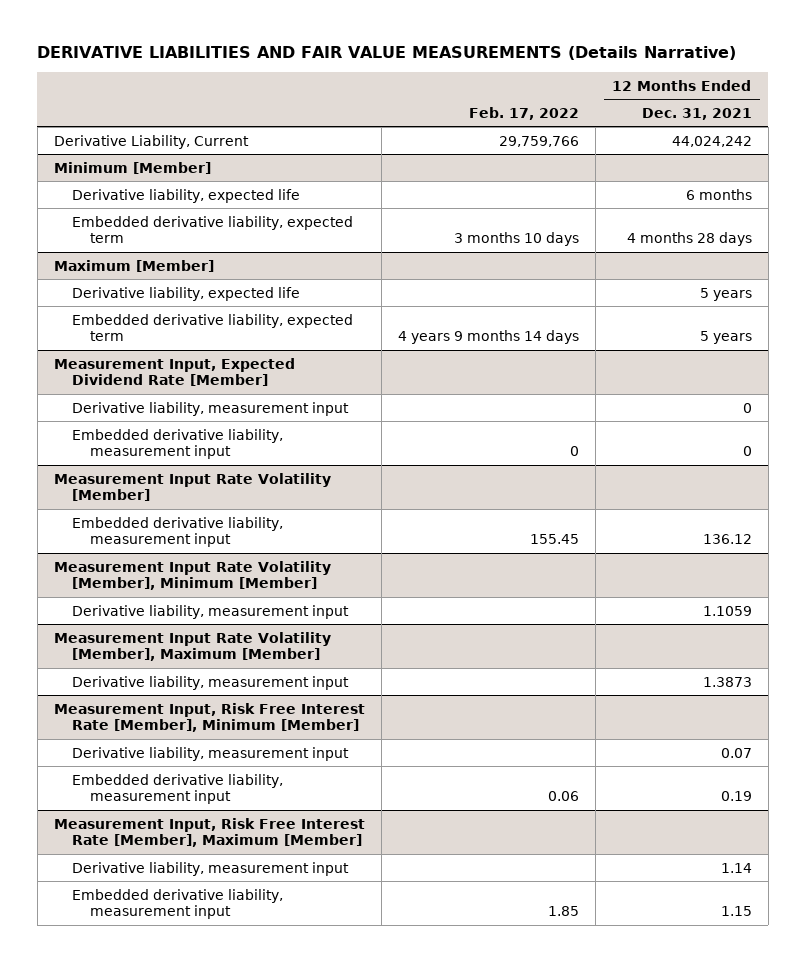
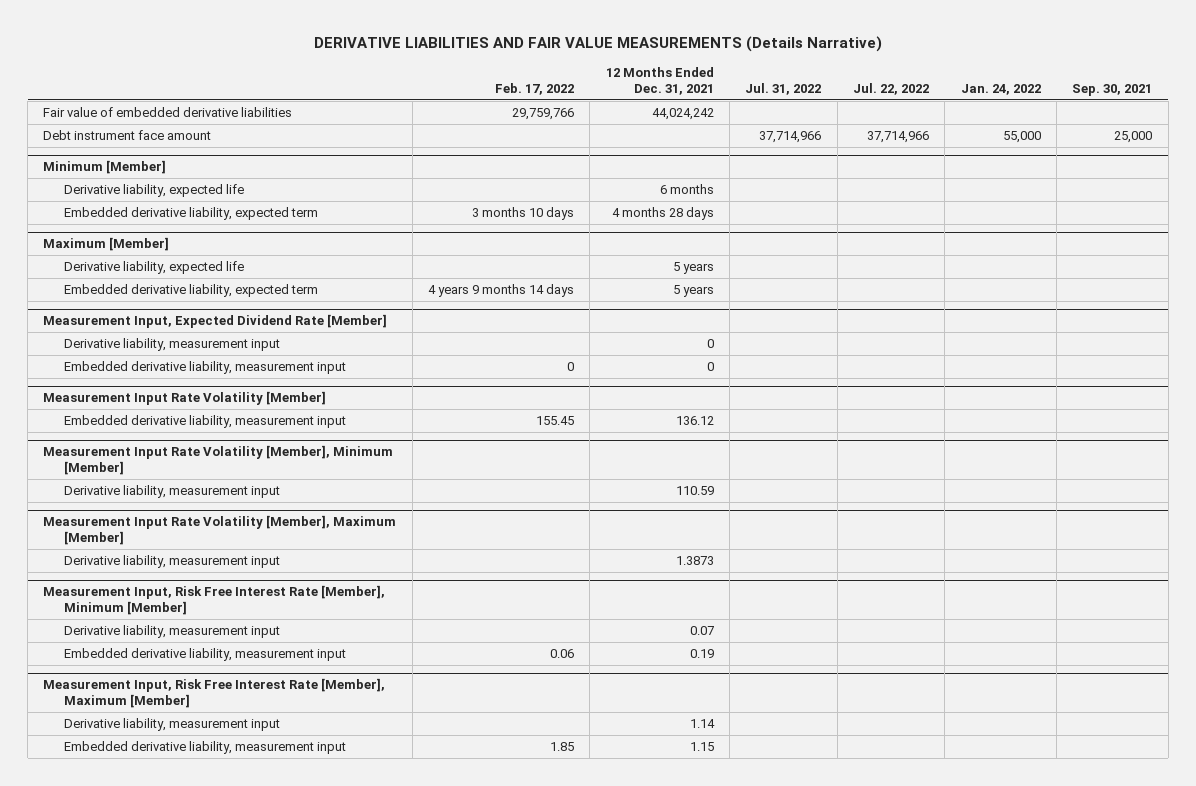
none -> [745,83,822,96] Jul. 31, 2022
none -> [853,83,930,96] Jul. 22, 2022
none -> [960,84,1041,96] Jan. 24, 2022
none -> [1072,84,1153,97] Sep. 30, 2021
[53,134,249,149] Derivative Liability, Current -> [43,106,293,117] Fair value of embedded derivative liabilities
none -> [43,129,212,140] Debt instrument face amount
[702,605,752,616] 1.1059 -> [675,485,714,495] 110.59

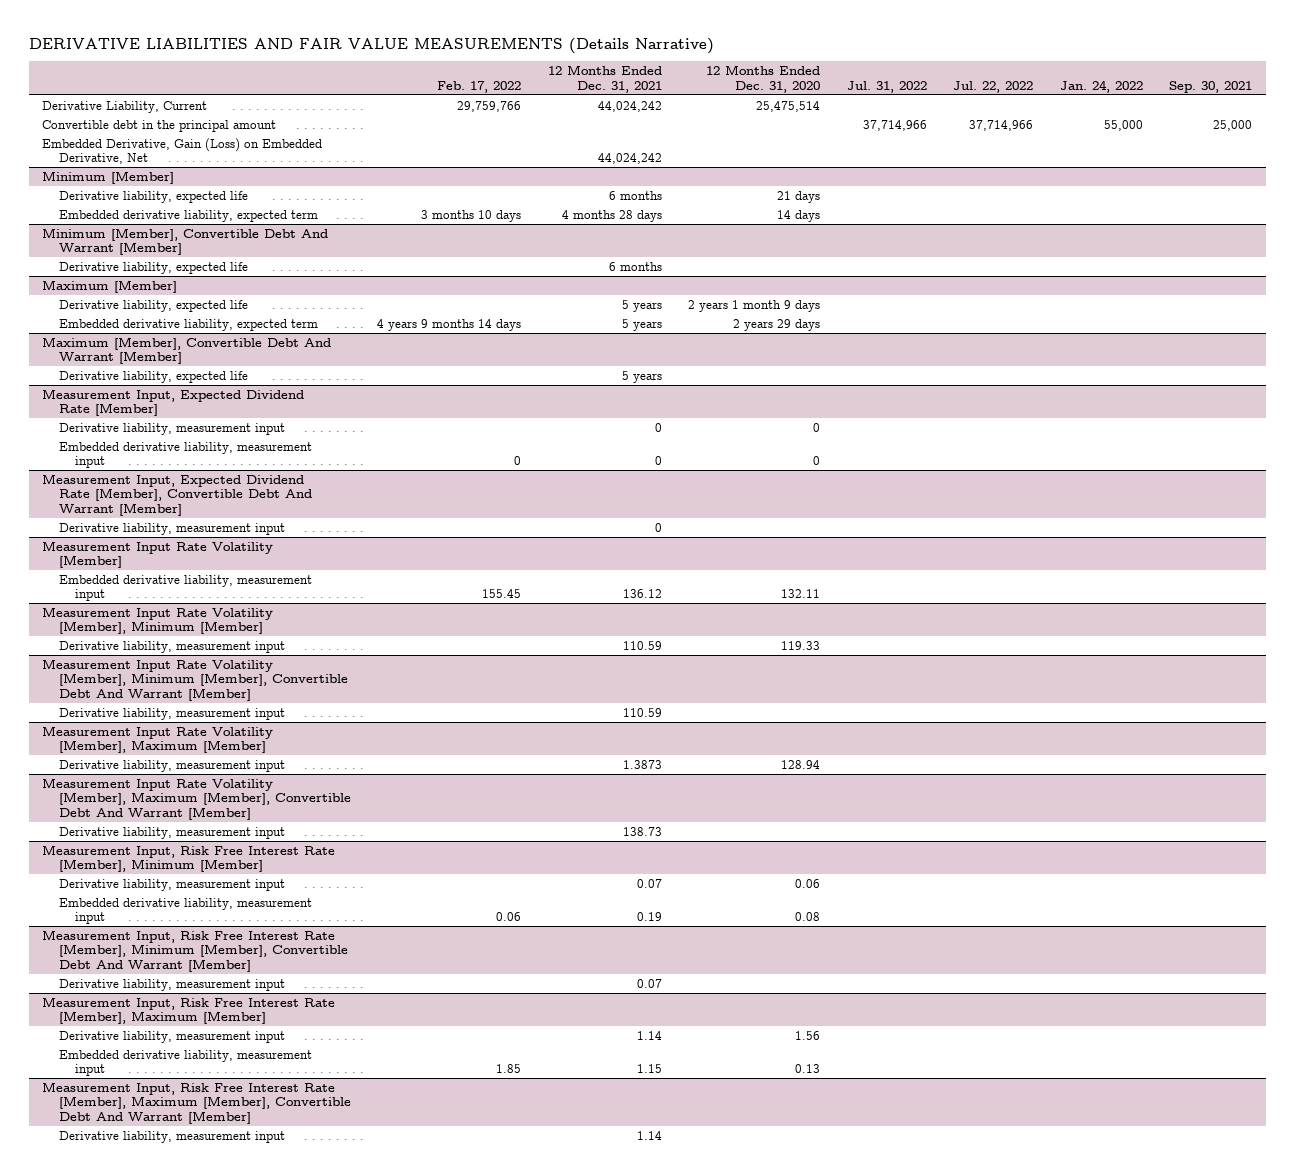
none -> [706,65,821,93] 12 Months Ended Dec. 31, 2020
[43,106,293,117] Fair value of embedded derivative liabilities -> [42,100,208,113] Derivative Liability, Current
[43,129,212,140] Debt instrument face amount -> [42,119,277,132] Convertible debt in the principal amount
none -> [42,137,323,165] Embedded Derivative, Gain (Loss) on Embedded Derivative, Net
none -> [42,227,329,256] Minimum [Member], Convertible Debt And Warrant [Member]
none -> [58,261,248,274] Derivative liability, expected life
none -> [42,336,332,365] Maximum [Member], Convertible Debt And Warrant [Member]
none -> [58,370,248,383] Derivative liability, expected life
none -> [42,473,312,516] Measurement Input, Expected Dividend Rate [Member], Convertible Debt And Warrant [Member]
none -> [58,522,285,535] Derivative liability, measurement input
none -> [42,658,348,701] Measurement Input Rate Volatility [Member], Minimum [Member], Convertible Debt And Warrant [Member]
none -> [58,707,285,720] Derivative liability, measurement input
none -> [42,777,351,820] Measurement Input Rate Volatility [Member], Maximum [Member], Convertible Debt And Warrant [Member]
none -> [58,826,285,839] Derivative liability, measurement input
none -> [42,929,348,972] Measurement Input, Risk Free Interest Rate [Member], Minimum [Member], Convertible Debt And Warrant [Member]
none -> [58,978,285,991] Derivative liability, measurement input
none -> [42,1081,351,1124] Measurement Input, Risk Free Interest Rate [Member], Maximum [Member], Convertible Debt And Warrant [Member]
none -> [58,1130,285,1143] Derivative liability, measurement input

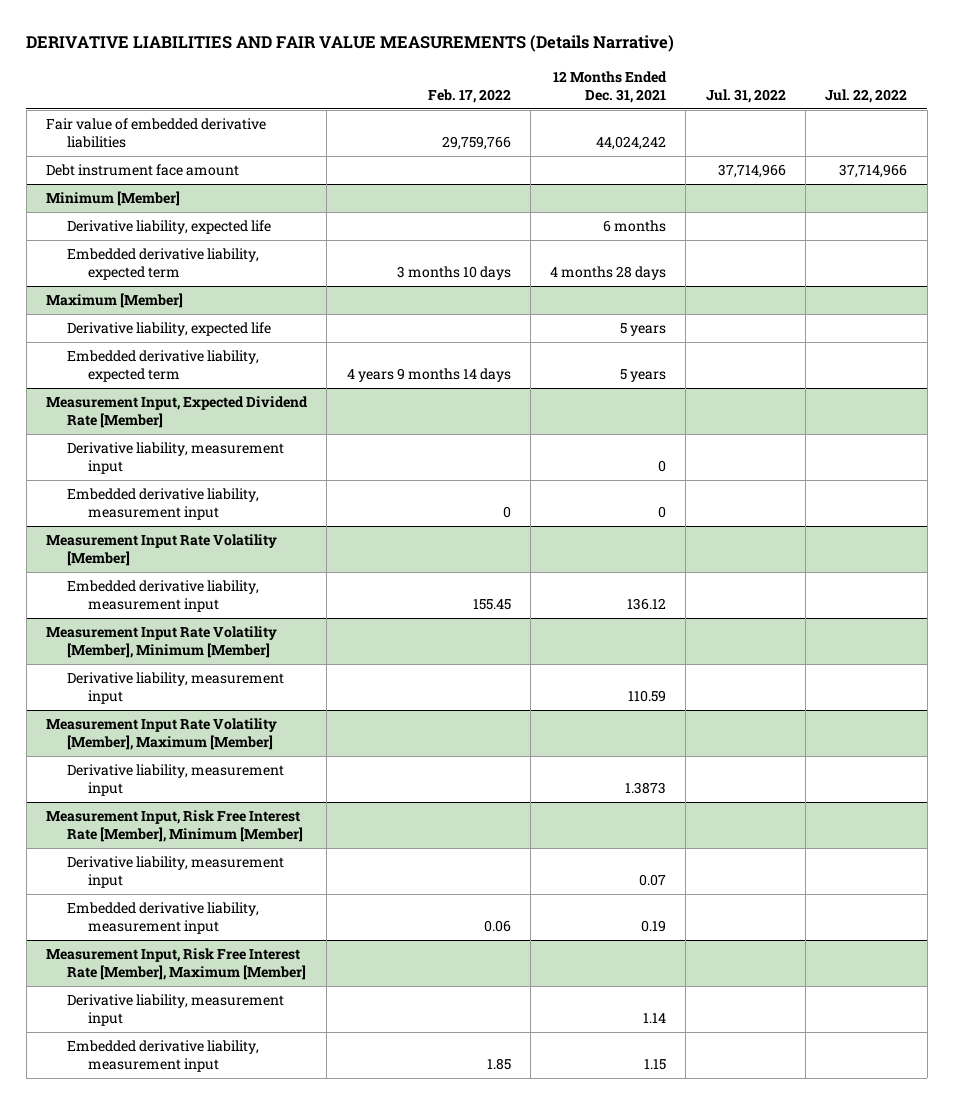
[706,65,821,93] 12 Months Ended Dec. 31, 2020 -> none
[1059,79,1143,93] Jan. 24, 2022 -> none
[1169,80,1253,93] Sep. 30, 2021 -> none
[42,137,323,165] Embedded Derivative, Gain (Loss) on Embedded Derivative, Net -> none
[42,100,208,113] Derivative Liability, Current -> [45,118,266,149] Fair value of embedded derivative liabilities
[42,119,277,132] Convertible debt in the principal amount -> [45,164,239,177] Debt instrument face amount
[42,227,329,256] Minimum [Member], Convertible Debt And Warrant [Member] -> none
[58,261,248,274] Derivative liability, expected life -> none
[42,336,332,365] Maximum [Member], Convertible Debt And Warrant [Member] -> none
[58,370,248,383] Derivative liability, expected life -> none
[42,473,312,516] Measurement Input, Expected Dividend Rate [Member], Convertible Debt And Warrant [Member] -> none
[58,522,285,535] Derivative liability, measurement input -> none
[42,658,348,701] Measurement Input Rate Volatility [Member], Minimum [Member], Convertible Debt And Warrant [Member] -> none
[58,707,285,720] Derivative liability, measurement input -> none
[42,777,351,820] Measurement Input Rate Volatility [Member], Maximum [Member], Convertible Debt And Warrant [Member] -> none
[58,826,285,839] Derivative liability, measurement input -> none
[42,929,348,972] Measurement Input, Risk Free Interest Rate [Member], Minimum [Member], Convertible Debt And Warrant [Member] -> none
[58,978,285,991] Derivative liability, measurement input -> none
[42,1081,351,1124] Measurement Input, Risk Free Interest Rate [Member], Maximum [Member], Convertible Debt And Warrant [Member] -> none
[58,1130,285,1143] Derivative liability, measurement input -> none

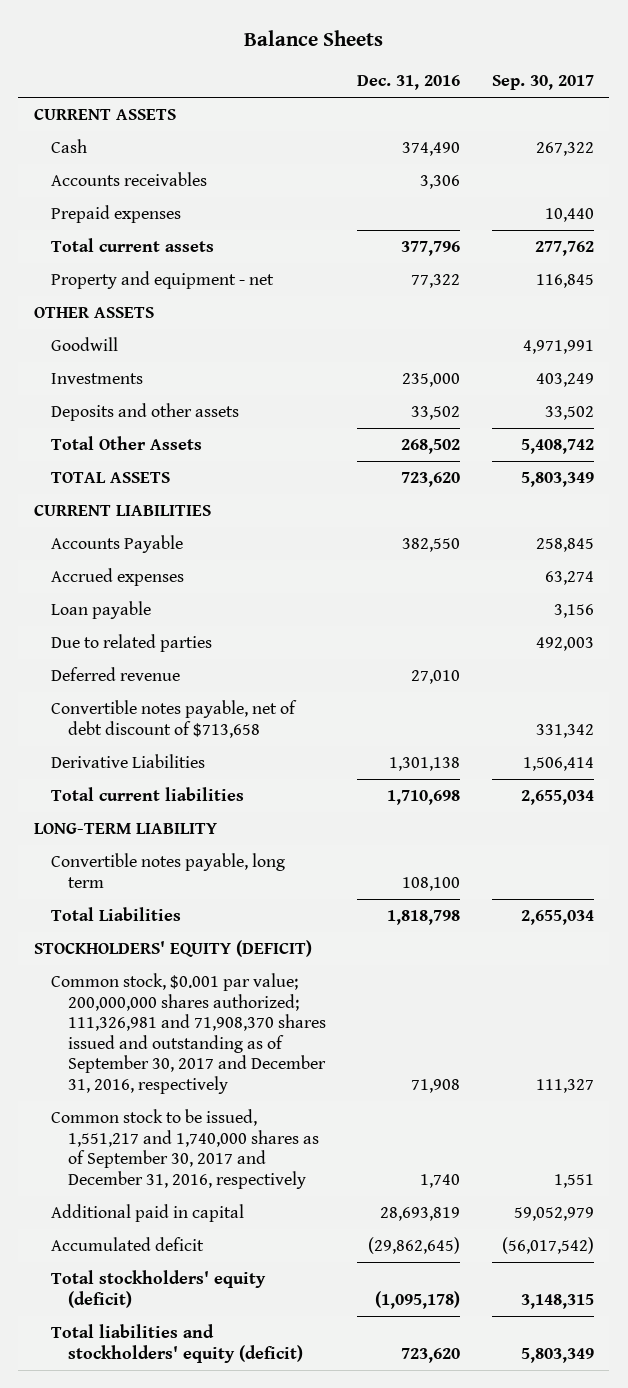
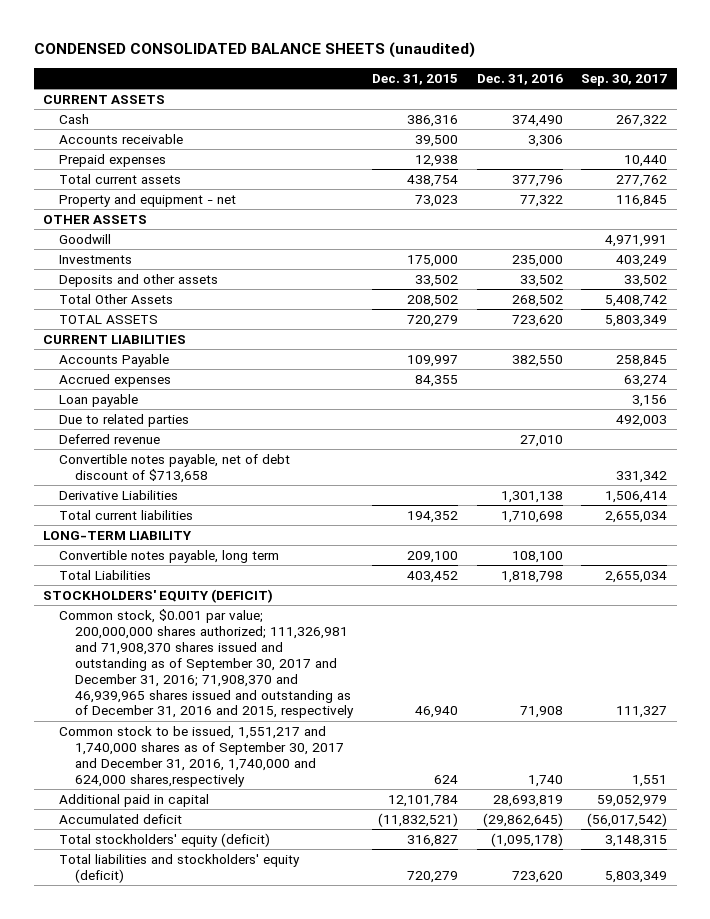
[243,30,383,47] Balance Sheets -> [33,42,475,59] CONDENSED CONSOLIDATED BALANCE SHEETS (unaudited)
none -> [371,73,458,85] Dec. 31, 2015
[51,172,208,187] Accounts receivables -> [59,133,184,144] Accounts receivable
[51,973,327,1094] Common stock, $0.001 par value; 200,000,000 shares authorized; 111,326,981 and 71,908,370 shares issued and outstanding as of September 30, 2017 and December 31, 2016, respectively -> [59,608,355,719] Common stock, $0.001 par value; 200,000,000 shares authorized; 111,326,981 and 71,908,370 shares issued and outstanding as of September 30, 2017 and December 31, 2016; 71,908,370 and 46,939,965 shares issued and outstanding as of December 31, 2016 and 2015, respectively
[51,1109,320,1189] Common stock to be issued, 1,551,217 and 1,740,000 shares as of September 30, 2017 and December 31, 2016, respectively -> [59,725,345,787] Common stock to be issued, 1,551,217 and 1,740,000 shares as of September 30, 2017 and December 31, 2016, 1,740,000 and 624,000 shares,respectively

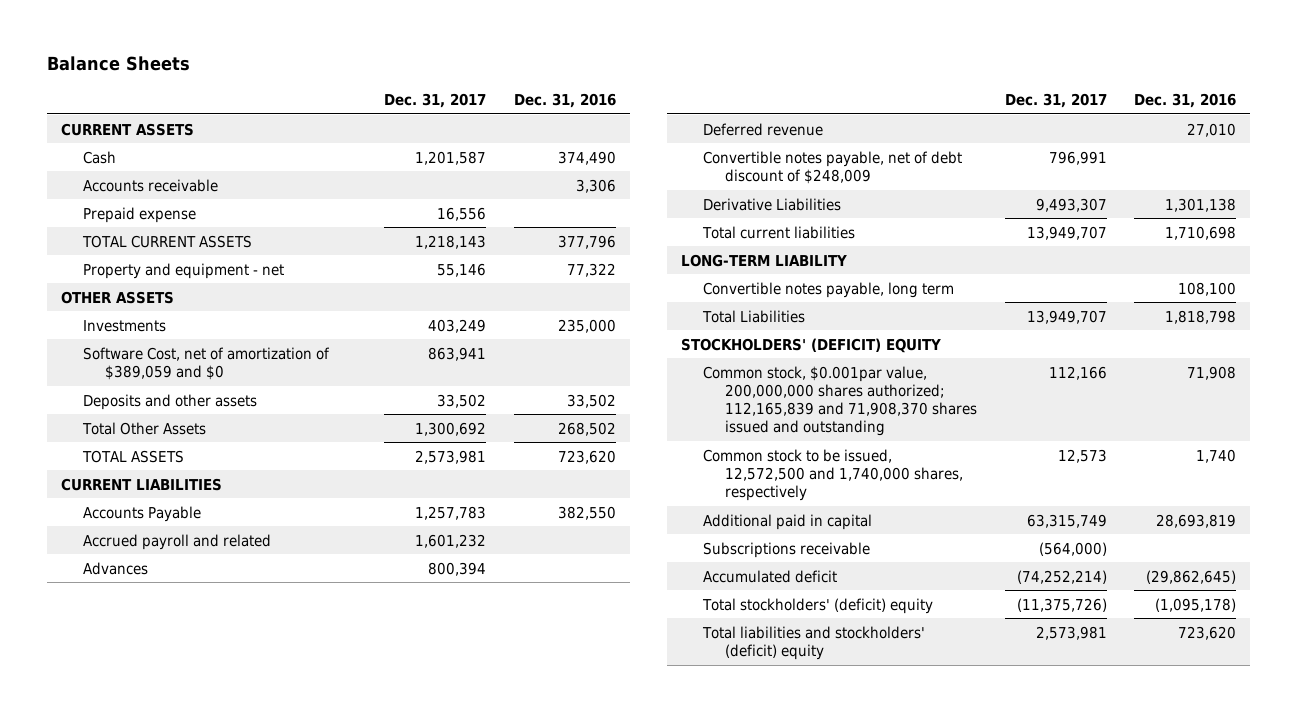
[33,42,475,59] CONDENSED CONSOLIDATED BALANCE SHEETS (unaudited) -> [46,56,190,72] Balance Sheets
[371,73,458,85] Dec. 31, 2015 -> none
[581,73,668,86] Sep. 30, 2017 -> none
none -> [384,93,487,109] Dec. 31, 2017
[59,153,167,167] Prepaid expenses -> [82,206,196,223] Prepaid expense
[59,173,182,184] Total current assets -> [81,234,252,248] TOTAL CURRENT ASSETS
[59,233,112,244] Goodwill -> none
none -> [82,346,330,380] Software Cost, net of amortization of $389,059 and $0
[59,393,139,407] Loan payable -> none
[59,373,172,387] Accrued expenses -> [82,533,271,550] Accrued payroll and related
[59,413,190,427] Due to related parties -> [82,561,148,575] Advances
[59,453,291,483] Convertible notes payable, net of debt discount of $713,658 -> [703,150,963,184] Convertible notes payable, net of debt discount of $248,009
[42,588,273,603] STOCKHOLDERS' EQUITY (DEFICIT) -> [681,337,942,353] STOCKHOLDERS' (DEFICIT) EQUITY
[59,608,355,719] Common stock, $0.001 par value; 200,000,000 shares authorized; 111,326,981 and 71,908,370 shares issued and outstanding as of September 30, 2017 and December 31, 2016; 71,908,370 and 46,939,965 shares issued and outstanding as of December 31, 2016 and 2015, respectively -> [703,365,978,437] Common stock, $0.001par value, 200,000,000 shares authorized; 112,165,839 and 71,908,370 shares issued and outstanding
[59,725,345,787] Common stock to be issued, 1,551,217 and 1,740,000 shares as of September 30, 2017 and December 31, 2016, 1,740,000 and 624,000 shares,respectively -> [703,448,964,502] Common stock to be issued, 12,572,500 and 1,740,000 shares, respectively
none -> [703,541,871,558] Subscriptions receivable
[59,832,271,847] Total stockholders' equity (deficit) -> [702,597,934,614] Total stockholders' (deficit) equity
[59,853,301,883] Total liabilities and stockholders' equity (deficit) -> [702,625,926,660] Total liabilities and stockholders' (deficit) equity

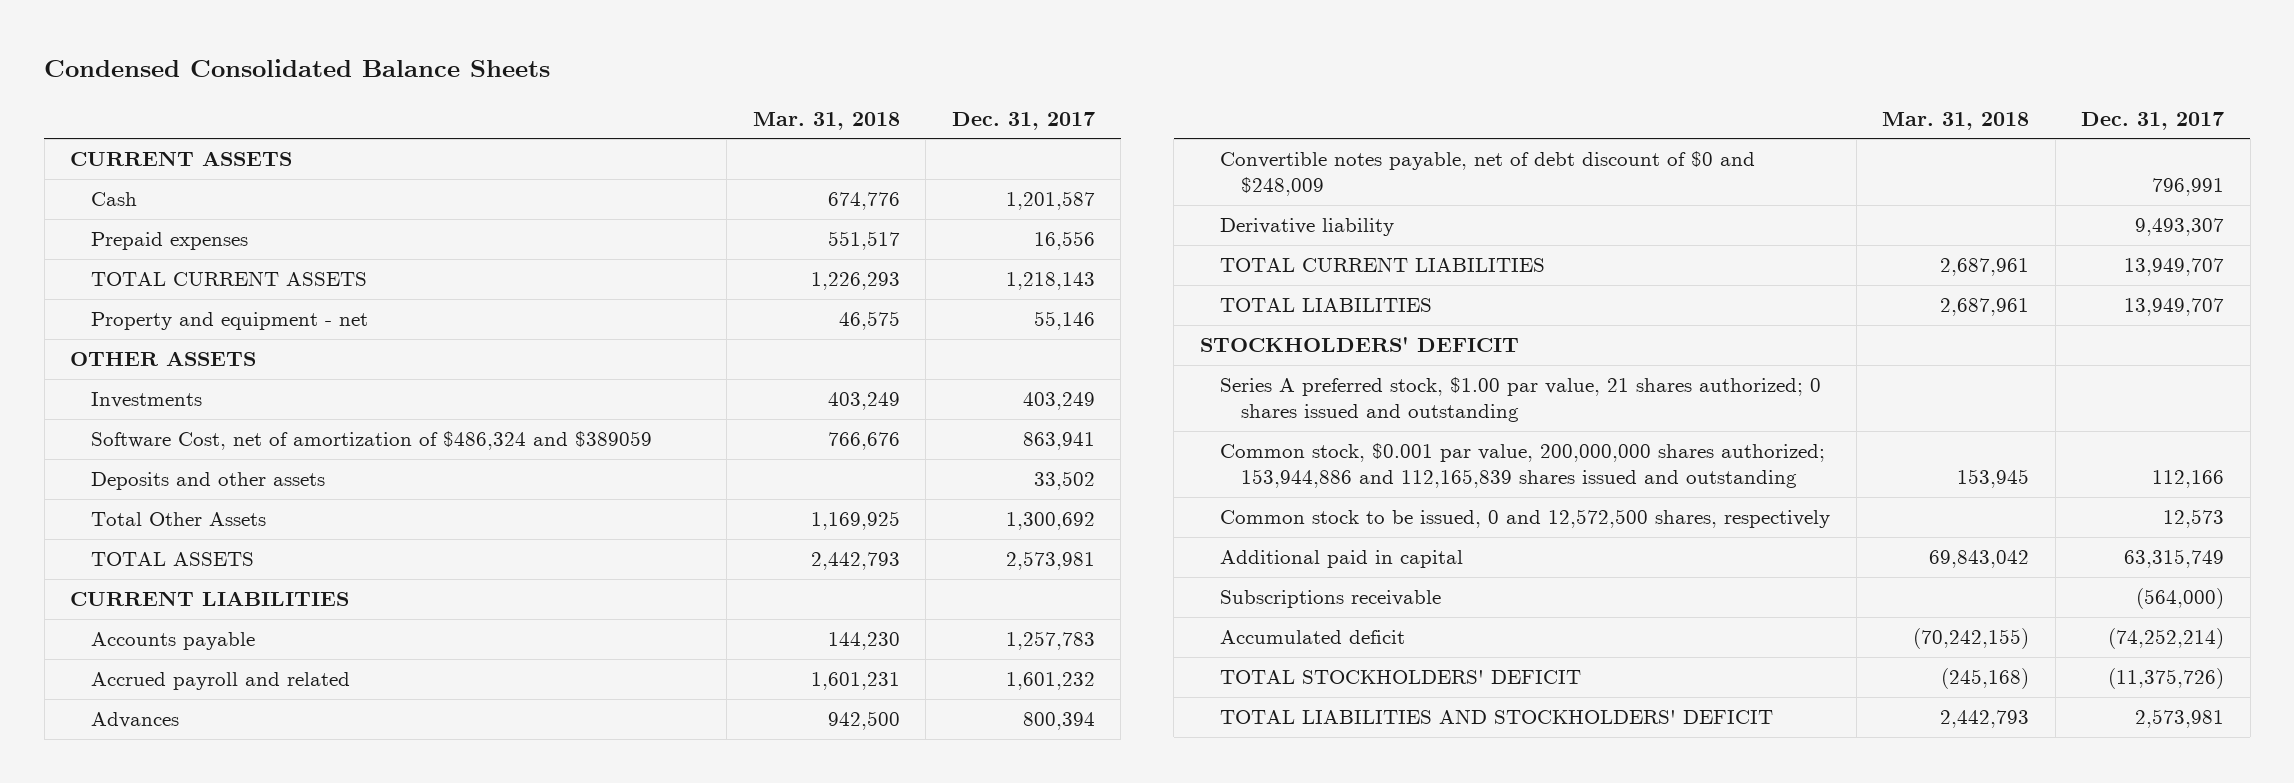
[46,56,190,72] Balance Sheets -> [44,59,551,78] Condensed Consolidated Balance Sheets
[513,93,616,109] Dec. 31, 2016 -> none
none -> [752,111,900,130] Mar. 31, 2018
[82,178,218,192] Accounts receivable -> none
[82,206,196,223] Prepaid expense -> [90,232,248,251] Prepaid expenses
[82,346,330,380] Software Cost, net of amortization of $389,059 and $0 -> [90,431,652,451] Software Cost, net of amortization of $486,324 and $389059
[82,505,201,522] Accounts Payable -> [90,632,255,651] Accounts payable
[703,122,824,136] Deferred revenue -> none
[681,253,848,267] LONG-TERM LIABILITY -> none
[703,281,955,298] Convertible notes payable, long term -> none
[703,150,963,184] Convertible notes payable, net of debt discount of $248,009 -> [1220,151,1756,197] Convertible notes payable, net of debt discount of $0 and $248,009
[703,197,842,211] Derivative Liabilities -> [1220,218,1395,237] Derivative liability
[702,225,856,239] Total current liabilities -> [1220,257,1546,273] TOTAL CURRENT LIABILITIES
[702,309,806,323] Total Liabilities -> [1220,298,1433,313] TOTAL LIABILITIES
[681,337,942,353] STOCKHOLDERS' (DEFICIT) EQUITY -> [1199,337,1519,353] STOCKHOLDERS' DEFICIT
none -> [1220,377,1822,423] Series A preferred stock, $1.00 par value, 21 shares authorized; 0 shares issued and outstanding
[703,365,978,437] Common stock, $0.001par value, 200,000,000 shares authorized; 112,165,839 and 71,908,370 shares issued and outstanding -> [1220,443,1826,489] Common stock, $0.001 par value, 200,000,000 shares authorized; 153,944,886 and 112,165,839 shares issued and outstanding
[703,448,964,502] Common stock to be issued, 12,572,500 and 1,740,000 shares, respectively -> [1220,509,1831,529] Common stock to be issued, 0 and 12,572,500 shares, respectively
[702,597,934,614] Total stockholders' (deficit) equity -> [1220,670,1582,685] TOTAL STOCKHOLDERS' DEFICIT
[702,625,926,660] Total liabilities and stockholders' (deficit) equity -> [1220,709,1774,725] TOTAL LIABILITIES AND STOCKHOLDERS' DEFICIT

